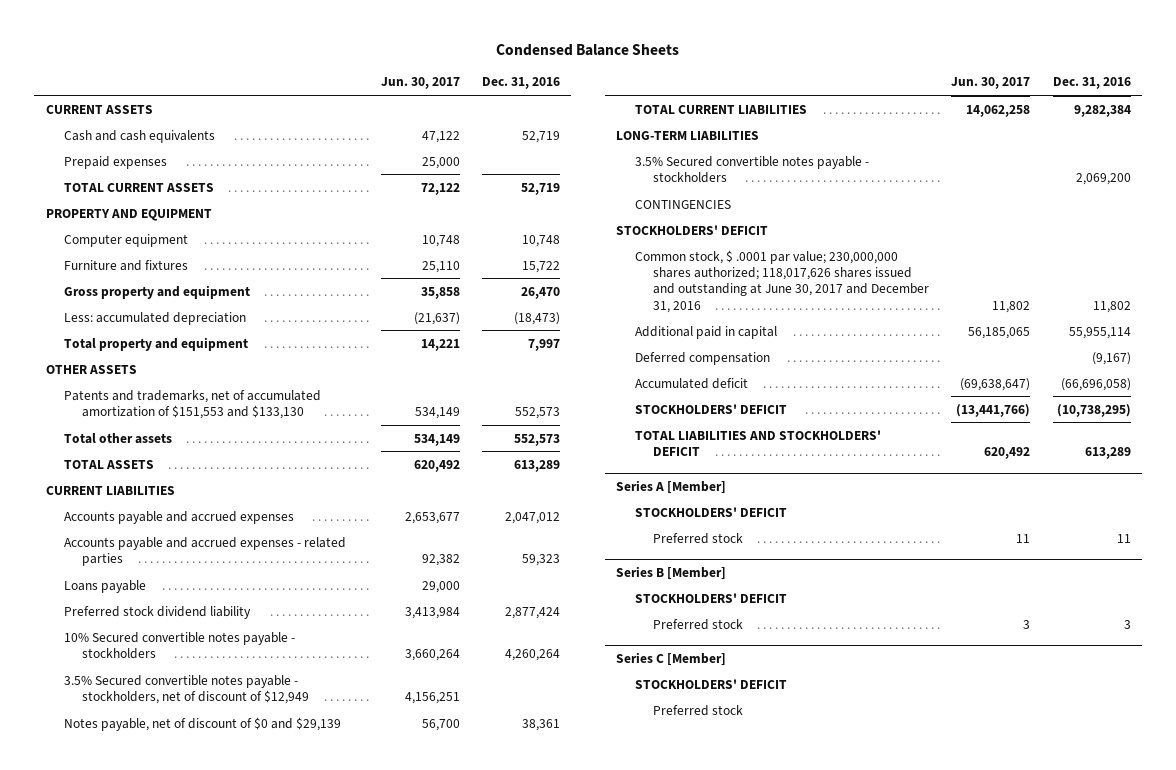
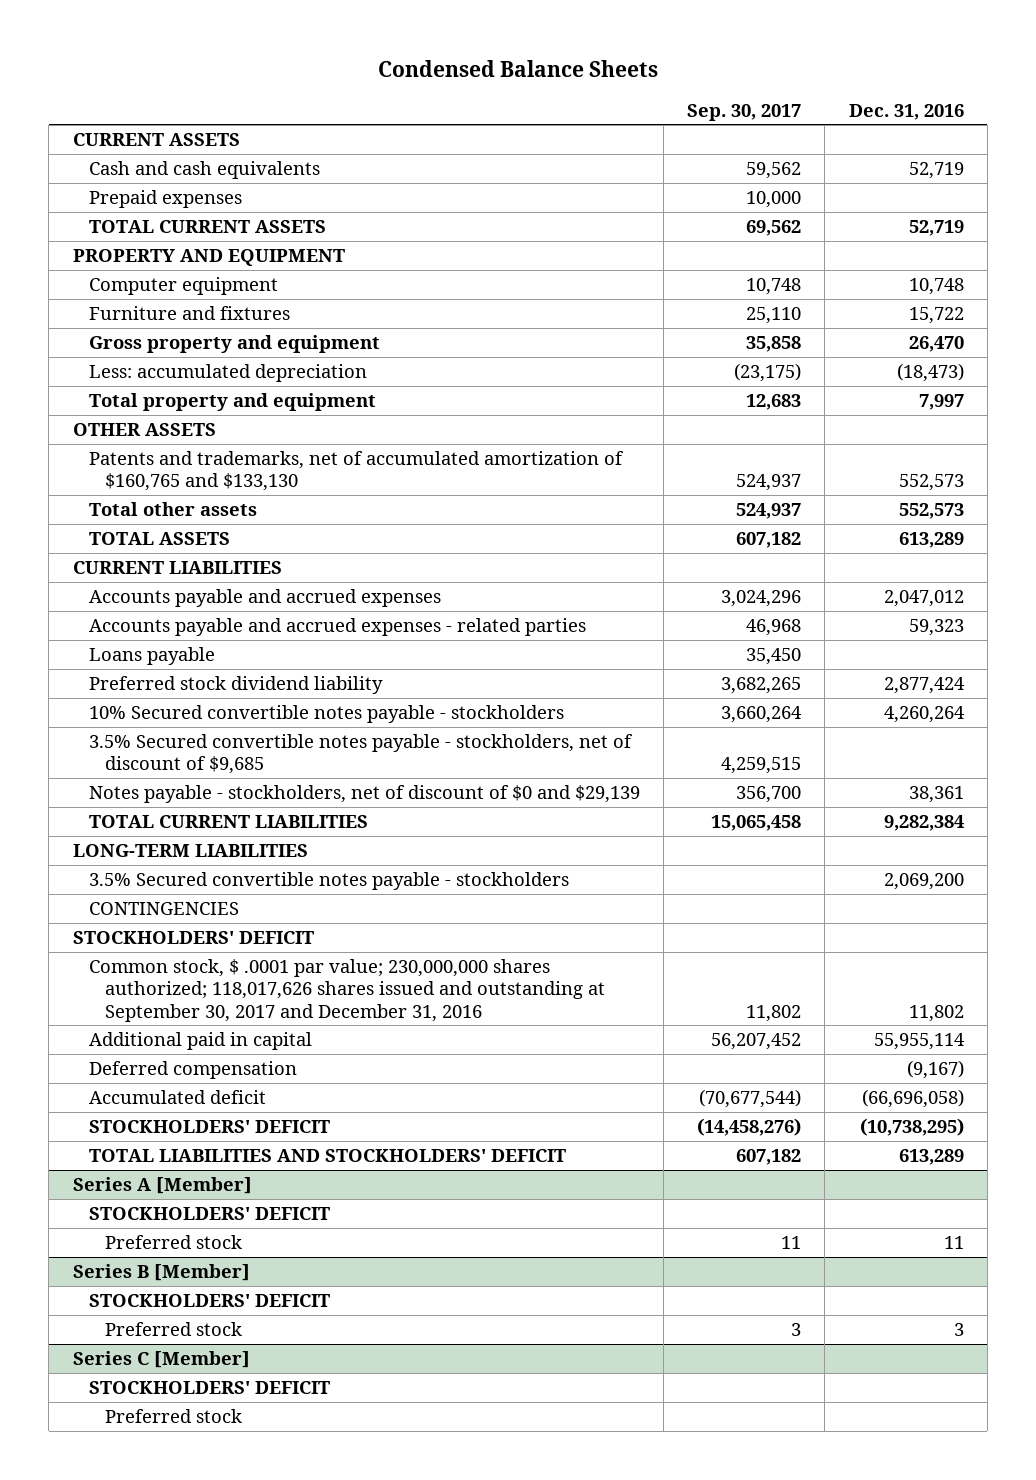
[380,77,460,90] Jun. 30, 2017 -> none
none -> [687,103,802,121] Sep. 30, 2017
[63,389,321,419] Patents and trademarks, net of accumulated amortization of $151,553 and $133,130 -> [88,450,624,492] Patents and trademarks, net of accumulated amortization of $160,765 and $133,130
[63,674,310,704] 3.5% Secured convertible notes payable - stockholders, net of discount of $12,949 -> [88,733,633,775] 3.5% Secured convertible notes payable - stockholders, net of discount of $9,685
[63,716,341,731] Notes payable, net of discount of $0 and $29,139 -> [88,784,640,803] Notes payable - stockholders, net of discount of $0 and $29,139
[634,249,929,313] Common stock, $ .0001 par value; 230,000,000 shares authorized; 118,017,626 shares issued and outstanding at June 30, 2017 and December 31, 2016 -> [88,958,606,1022] Common stock, $ .0001 par value; 230,000,000 shares authorized; 118,017,626 shares issued and outstanding at September 30, 2017 and December 31, 2016

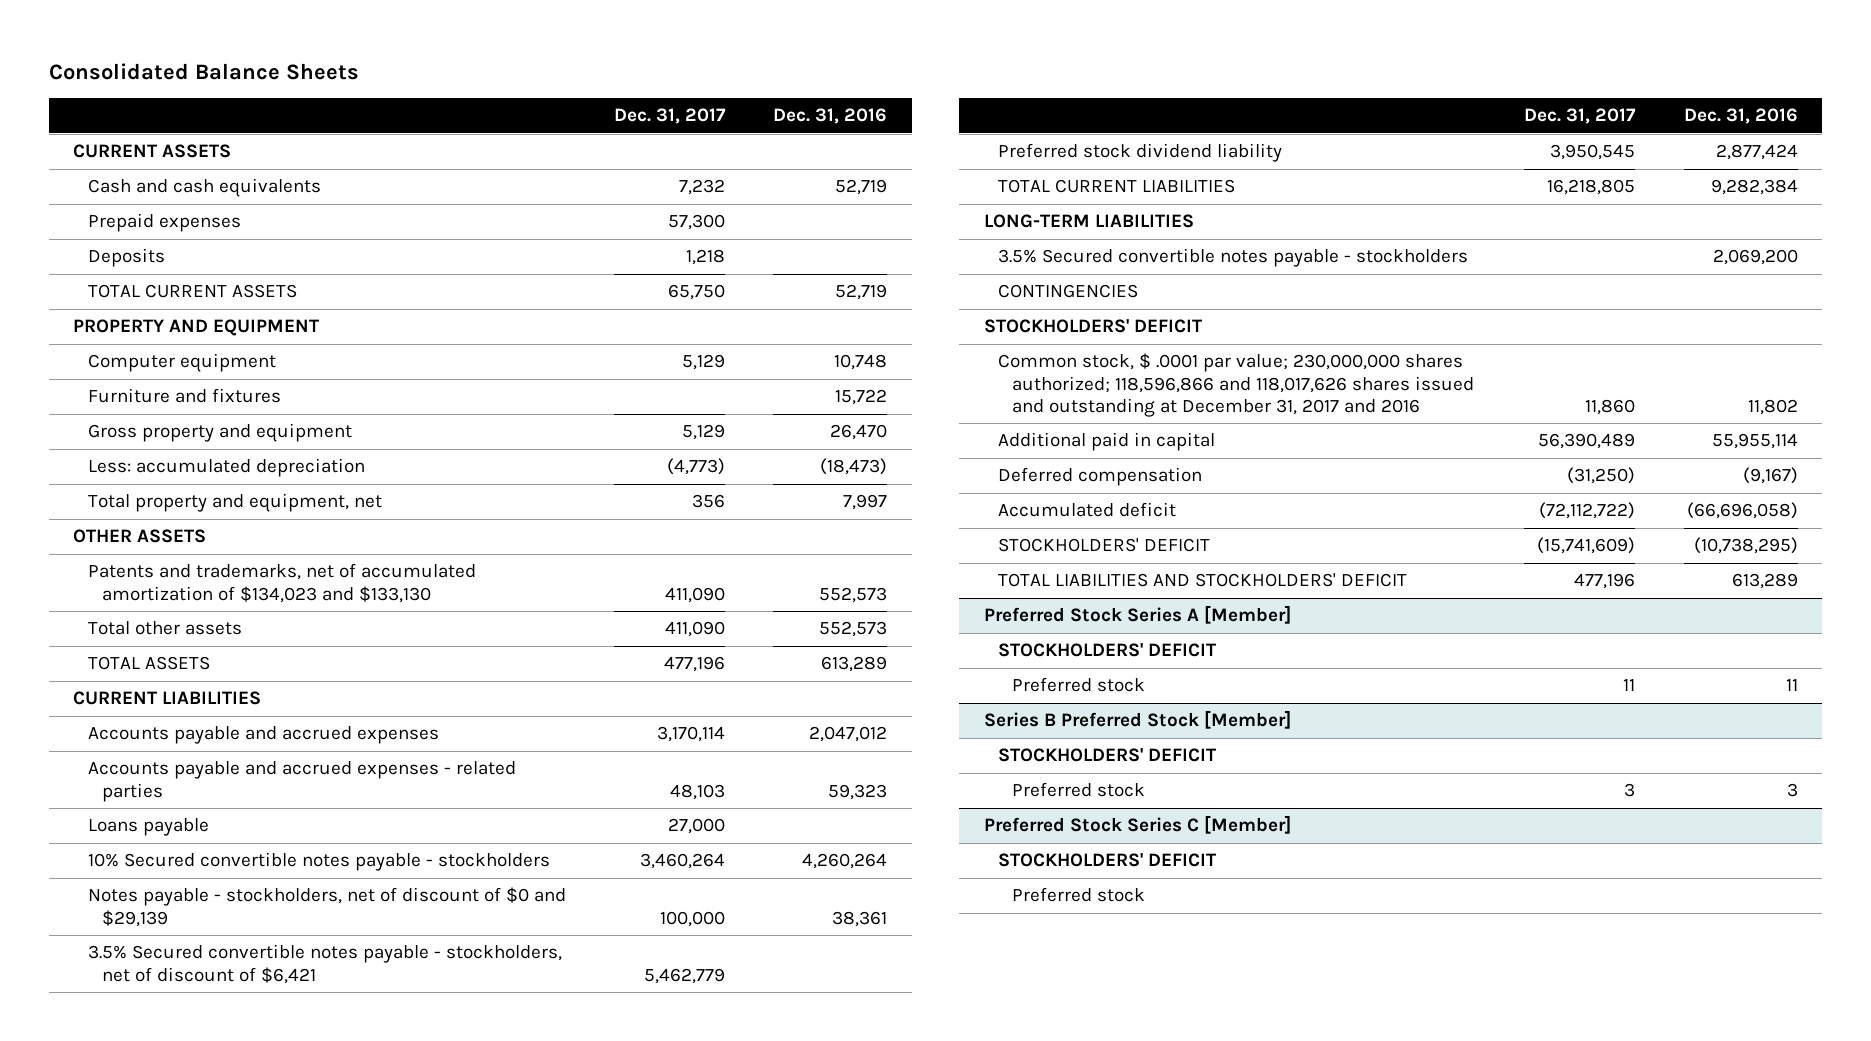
[378,60,659,78] Condensed Balance Sheets -> [49,62,360,80] Consolidated Balance Sheets
[687,103,802,121] Sep. 30, 2017 -> none
none -> [613,108,726,125] Dec. 31, 2017
none -> [87,248,165,268] Deposits
[88,392,376,411] Total property and equipment -> [87,493,382,513] Total property and equipment, net
[88,450,624,492] Patents and trademarks, net of accumulated amortization of $160,765 and $133,130 -> [87,563,476,603] Patents and trademarks, net of accumulated amortization of $134,023 and $133,130
[88,733,633,775] 3.5% Secured convertible notes payable - stockholders, net of discount of $9,685 -> none
none -> [87,944,562,984] 3.5% Secured convertible notes payable - stockholders, net of discount of $6,421
[88,675,383,694] Preferred stock dividend liability -> [997,143,1282,163] Preferred stock dividend liability
[88,958,606,1022] Common stock, $ .0001 par value; 230,000,000 shares authorized; 118,017,626 shares issued and outstanding at September 30, 2017 and December 31, 2016 -> [997,353,1474,417] Common stock, $ .0001 par value; 230,000,000 shares authorized; 118,596,866 and 118,017,626 shares issued and outstanding at December 31, 2017 and 2016
[72,1176,252,1194] Series A [Member] -> [983,605,1291,625] Preferred Stock Series A [Member]
[72,1263,250,1281] Series B [Member] -> [983,710,1291,730] Series B Preferred Stock [Member]
[72,1350,250,1368] Series C [Member] -> [983,815,1291,835] Preferred Stock Series C [Member]

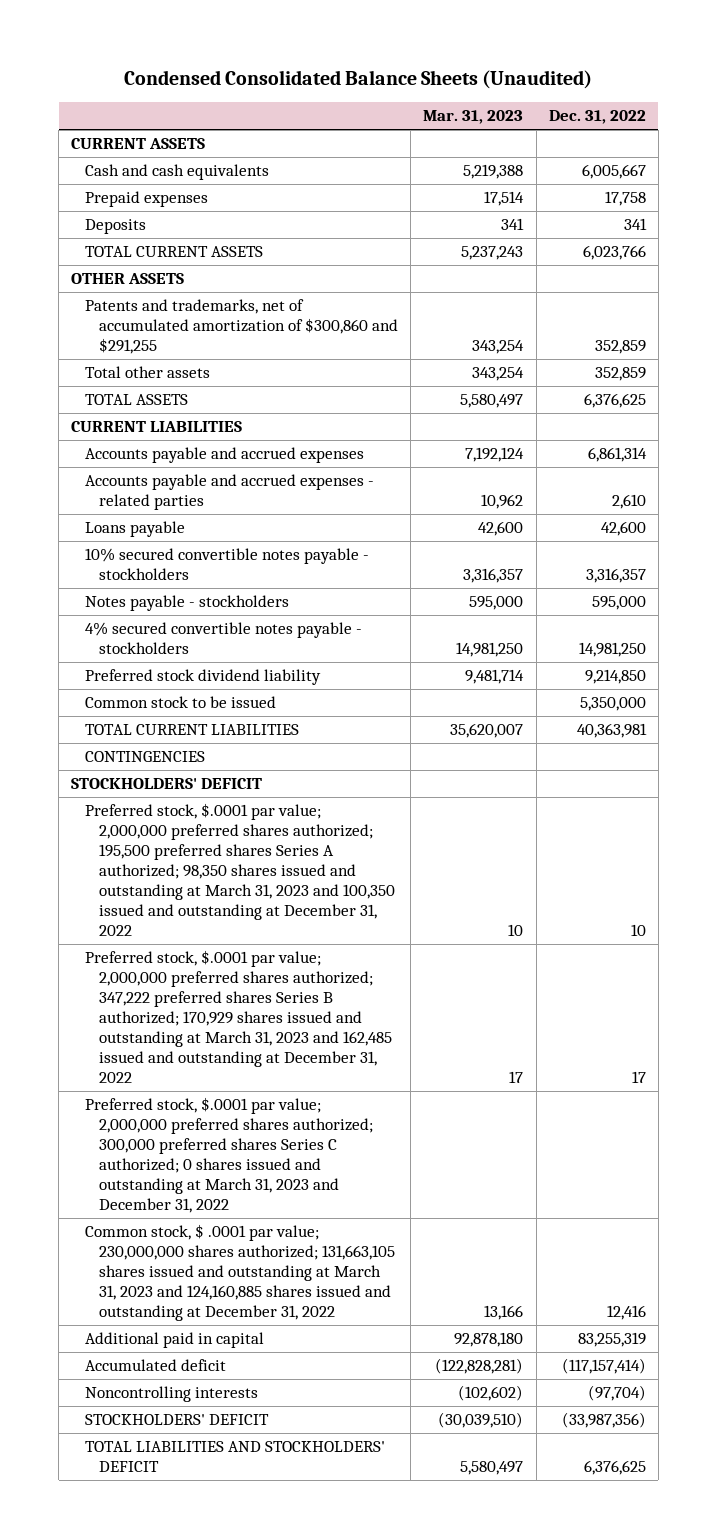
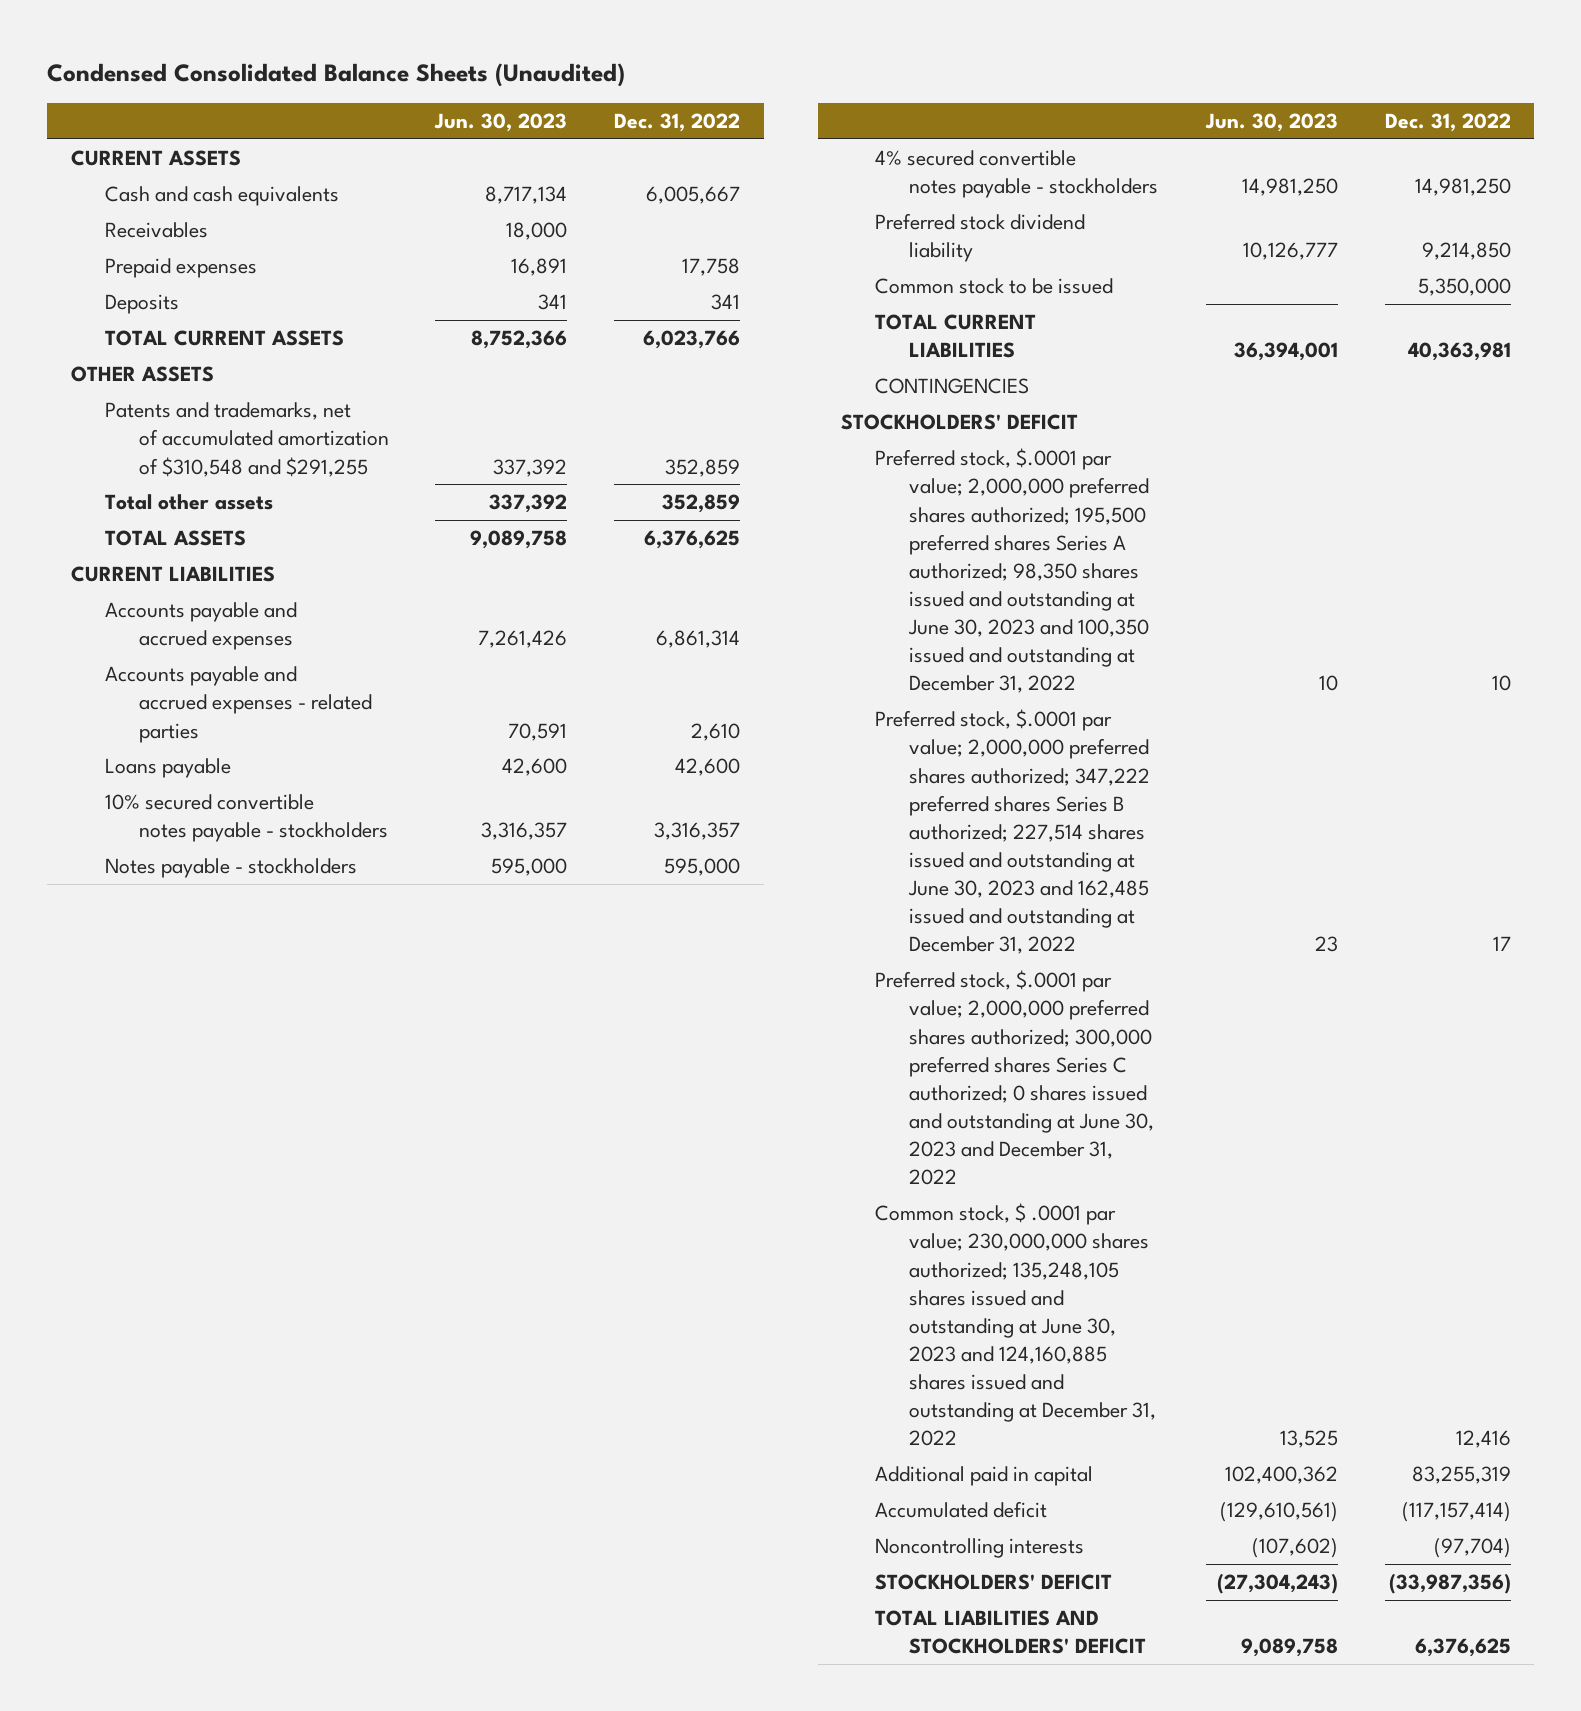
[423,110,524,125] Mar. 31, 2023 -> none
none -> [434,112,568,132] Jun. 30, 2023
none -> [104,222,208,239] Receivables
[85,299,399,355] Patents and trademarks, net of accumulated amortization of $300,860 and $291,255 -> [104,402,389,477] Patents and trademarks, net of accumulated amortization of $310,548 and $291,255
[85,803,396,937] Preferred stock, $.0001 par value; 2,000,000 preferred shares authorized; 195,500 preferred shares Series A authorized; 98,350 shares issued and outstanding at March 31, 2023 and 100,350 issued and outstanding at December 31, 2022 -> [875,448,1150,694] Preferred stock, $.0001 par value; 2,000,000 preferred shares authorized; 195,500 preferred shares Series A authorized; 98,350 shares issued and outstanding at June 30, 2023 and 100,350 issued and outstanding at December 31, 2022
[85,950,393,1084] Preferred stock, $.0001 par value; 2,000,000 preferred shares authorized; 347,222 preferred shares Series B authorized; 170,929 shares issued and outstanding at March 31, 2023 and 162,485 issued and outstanding at December 31, 2022 -> [875,709,1151,955] Preferred stock, $.0001 par value; 2,000,000 preferred shares authorized; 347,222 preferred shares Series B authorized; 227,514 shares issued and outstanding at June 30, 2023 and 162,485 issued and outstanding at December 31, 2022
[85,1097,374,1214] Preferred stock, $.0001 par value; 2,000,000 preferred shares authorized; 300,000 preferred shares Series C authorized; 0 shares issued and outstanding at March 31, 2023 and December 31, 2022 -> [875,970,1155,1186] Preferred stock, $.0001 par value; 2,000,000 preferred shares authorized; 300,000 preferred shares Series C authorized; 0 shares issued and outstanding at June 30, 2023 and December 31, 2022
[85,1224,396,1322] Common stock, $ .0001 par value; 230,000,000 shares authorized; 131,663,105 shares issued and outstanding at March 31, 2023 and 124,160,885 shares issued and outstanding at December 31, 2022 -> [875,1203,1157,1447] Common stock, $ .0001 par value; 230,000,000 shares authorized; 135,248,105 shares issued and outstanding at June 30, 2023 and 124,160,885 shares issued and outstanding at December 31, 2022

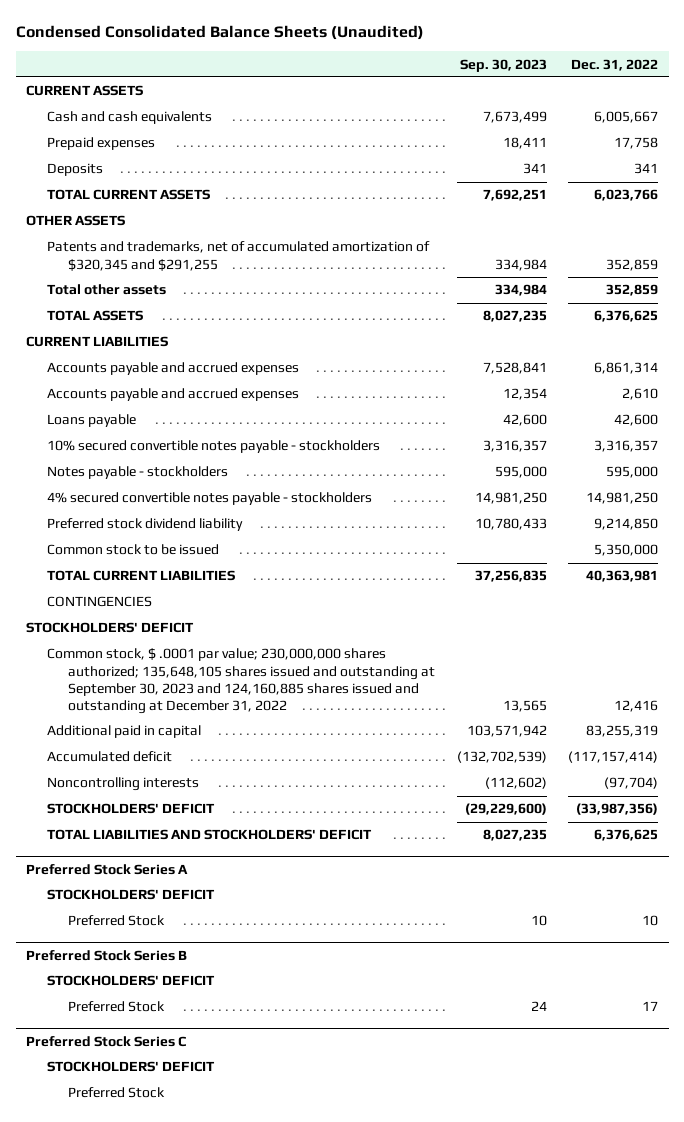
[434,112,568,132] Jun. 30, 2023 -> none
none -> [459,58,547,72] Sep. 30, 2023
[104,222,208,239] Receivables -> none
[104,402,389,477] Patents and trademarks, net of accumulated amortization of $310,548 and $291,255 -> [47,241,431,271] Patents and trademarks, net of accumulated amortization of $320,345 and $291,255
[104,666,372,743] Accounts payable and accrued expenses - related parties -> [47,388,300,402] Accounts payable and accrued expenses
[875,448,1150,694] Preferred stock, $.0001 par value; 2,000,000 preferred shares authorized; 195,500 preferred shares Series A authorized; 98,350 shares issued and outstanding at June 30, 2023 and 100,350 issued and outstanding at December 31, 2022 -> none
[875,709,1151,955] Preferred stock, $.0001 par value; 2,000,000 preferred shares authorized; 347,222 preferred shares Series B authorized; 227,514 shares issued and outstanding at June 30, 2023 and 162,485 issued and outstanding at December 31, 2022 -> none
[875,970,1155,1186] Preferred stock, $.0001 par value; 2,000,000 preferred shares authorized; 300,000 preferred shares Series C authorized; 0 shares issued and outstanding at June 30, 2023 and December 31, 2022 -> none
[875,1203,1157,1447] Common stock, $ .0001 par value; 230,000,000 shares authorized; 135,248,105 shares issued and outstanding at June 30, 2023 and 124,160,885 shares issued and outstanding at December 31, 2022 -> [47,648,436,714] Common stock, $ .0001 par value; 230,000,000 shares authorized; 135,648,105 shares issued and outstanding at September 30, 2023 and 124,160,885 shares issued and outstanding at December 31, 2022
none -> [26,863,189,875] Preferred Stock Series A
none -> [47,889,216,901] STOCKHOLDERS' DEFICIT
none -> [68,915,166,927] Preferred Stock
none -> [26,949,188,961] Preferred Stock Series B
none -> [47,975,216,987] STOCKHOLDERS' DEFICIT
none -> [68,1001,166,1013] Preferred Stock
none -> [26,1035,187,1047] Preferred Stock Series C
none -> [47,1061,216,1073] STOCKHOLDERS' DEFICIT
none -> [68,1087,166,1099] Preferred Stock

